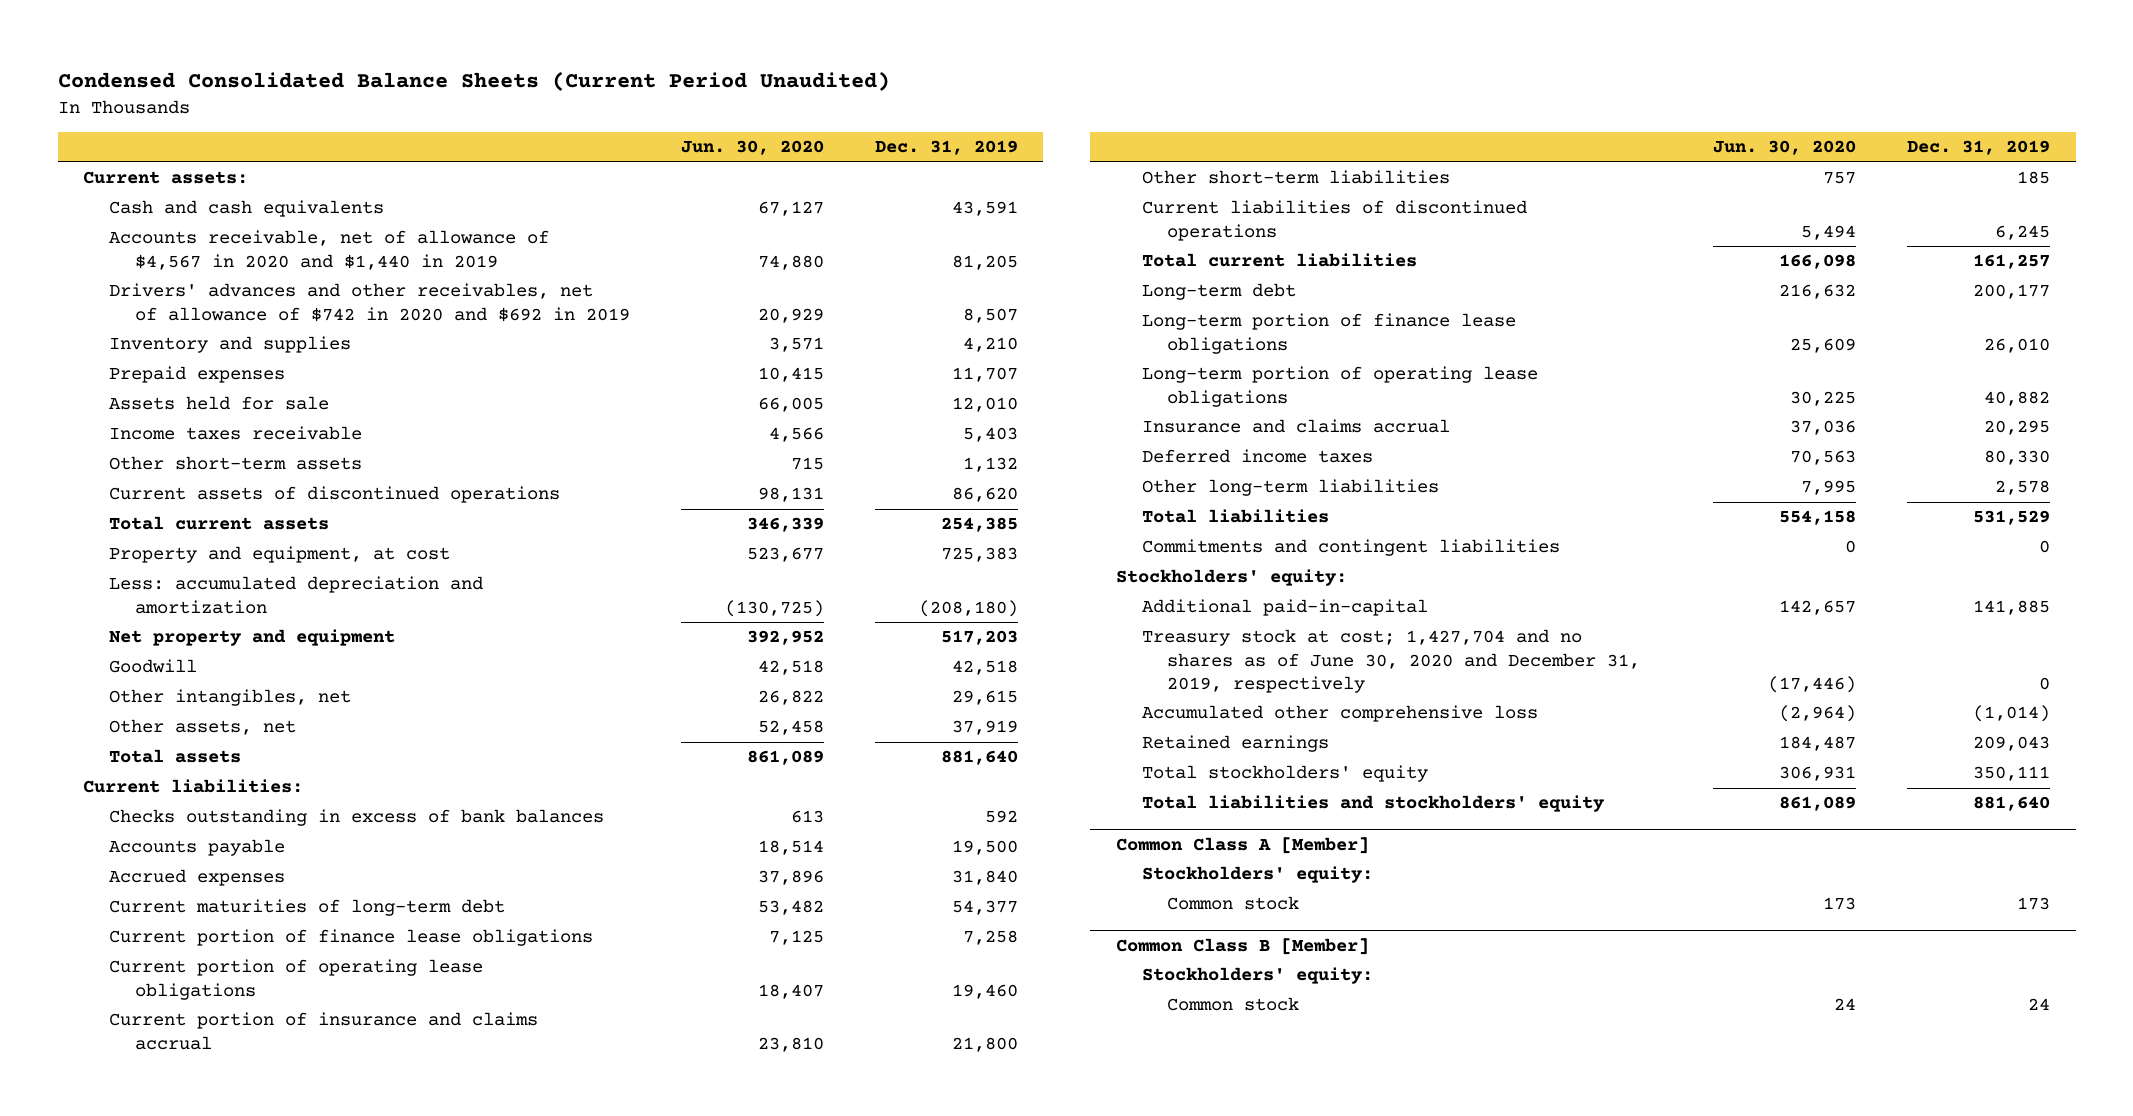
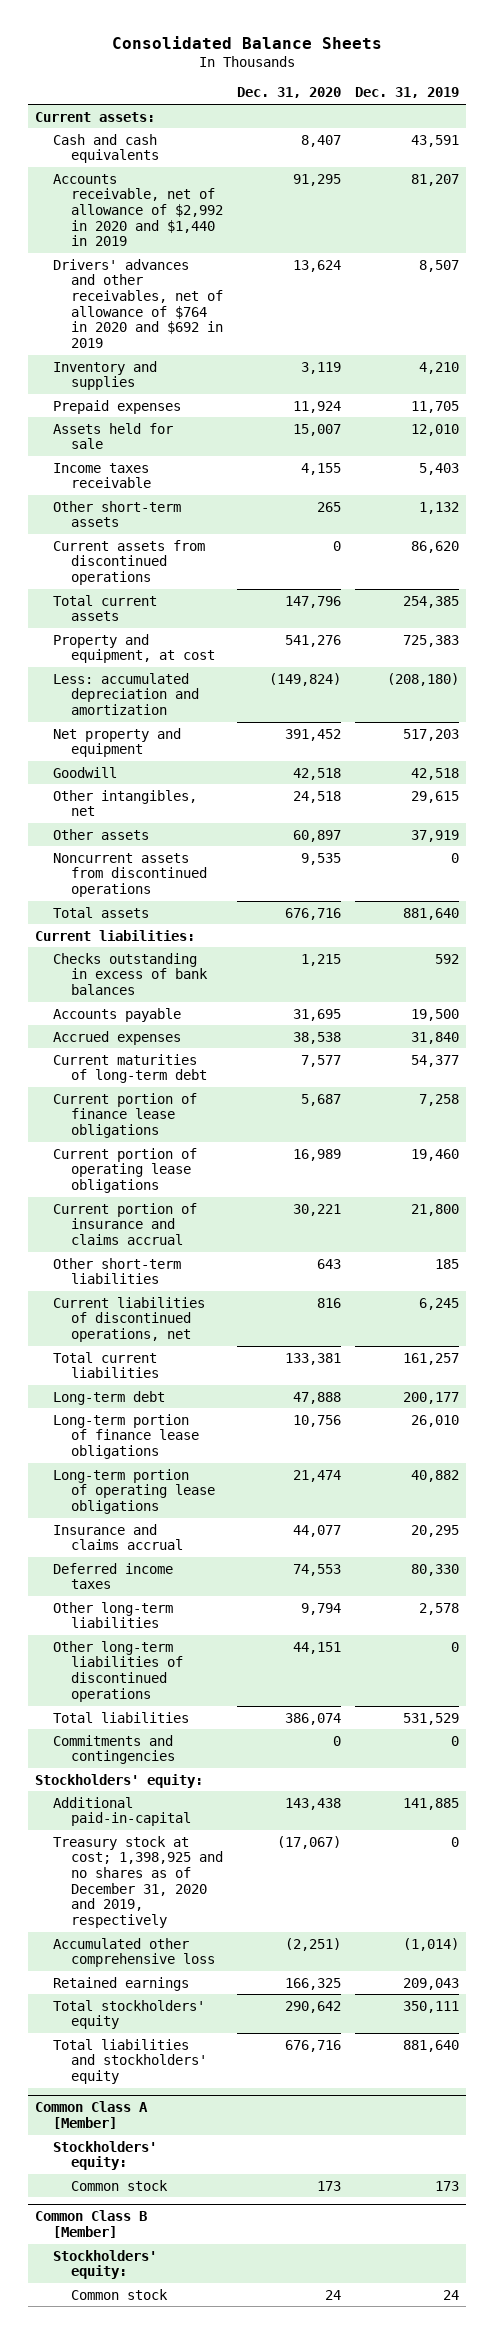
[57,71,890,92] Condensed Consolidated Balance Sheets (Current Period Unaudited) -> [112,36,383,50] Consolidated Balance Sheets
[680,140,824,156] Jun. 30, 2020 -> none
none -> [236,87,341,99] Dec. 31, 2020
[108,230,549,270] Accounts receivable, net of allowance of $4,567 in 2020 and $1,440 in 2019 -> [53,173,223,247] Accounts receivable, net of allowance of $2,992 in 2020 and $1,440 in 2019
[951,254,1018,270] 81,205 -> [410,173,459,186] 81,207
[108,283,630,322] Drivers' advances and other receivables, net of allowance of $742 in 2020 and $692 in 2019 -> [53,258,223,349] Drivers' advances and other receivables, net of allowance of $764 in 2020 and $692 in 2019
[951,367,1018,383] 11,707 -> [410,400,459,413] 11,705
[108,486,560,504] Current assets of discontinued operations -> [53,539,206,585] Current assets from discontinued operations
[108,719,296,736] Other assets, net -> [53,828,150,840] Other assets
none -> [53,852,207,897] Noncurrent assets from discontinued operations
[1141,200,1527,241] Current liabilities of discontinued operations -> [53,1296,206,1342] Current liabilities of discontinued operations, net
none -> [53,1640,183,1702] Other long-term liabilities of discontinued operations
[1141,539,1560,557] Commitments and contingent liabilities -> [53,1734,175,1765] Commitments and contingencies
[1141,629,1641,693] Treasury stock at cost; 1,427,704 and no shares as of June 30, 2020 and December 31, 2019, respectively -> [53,1835,223,1929] Treasury stock at cost; 1,398,925 and no shares as of December 31, 2020 and 2019, respectively

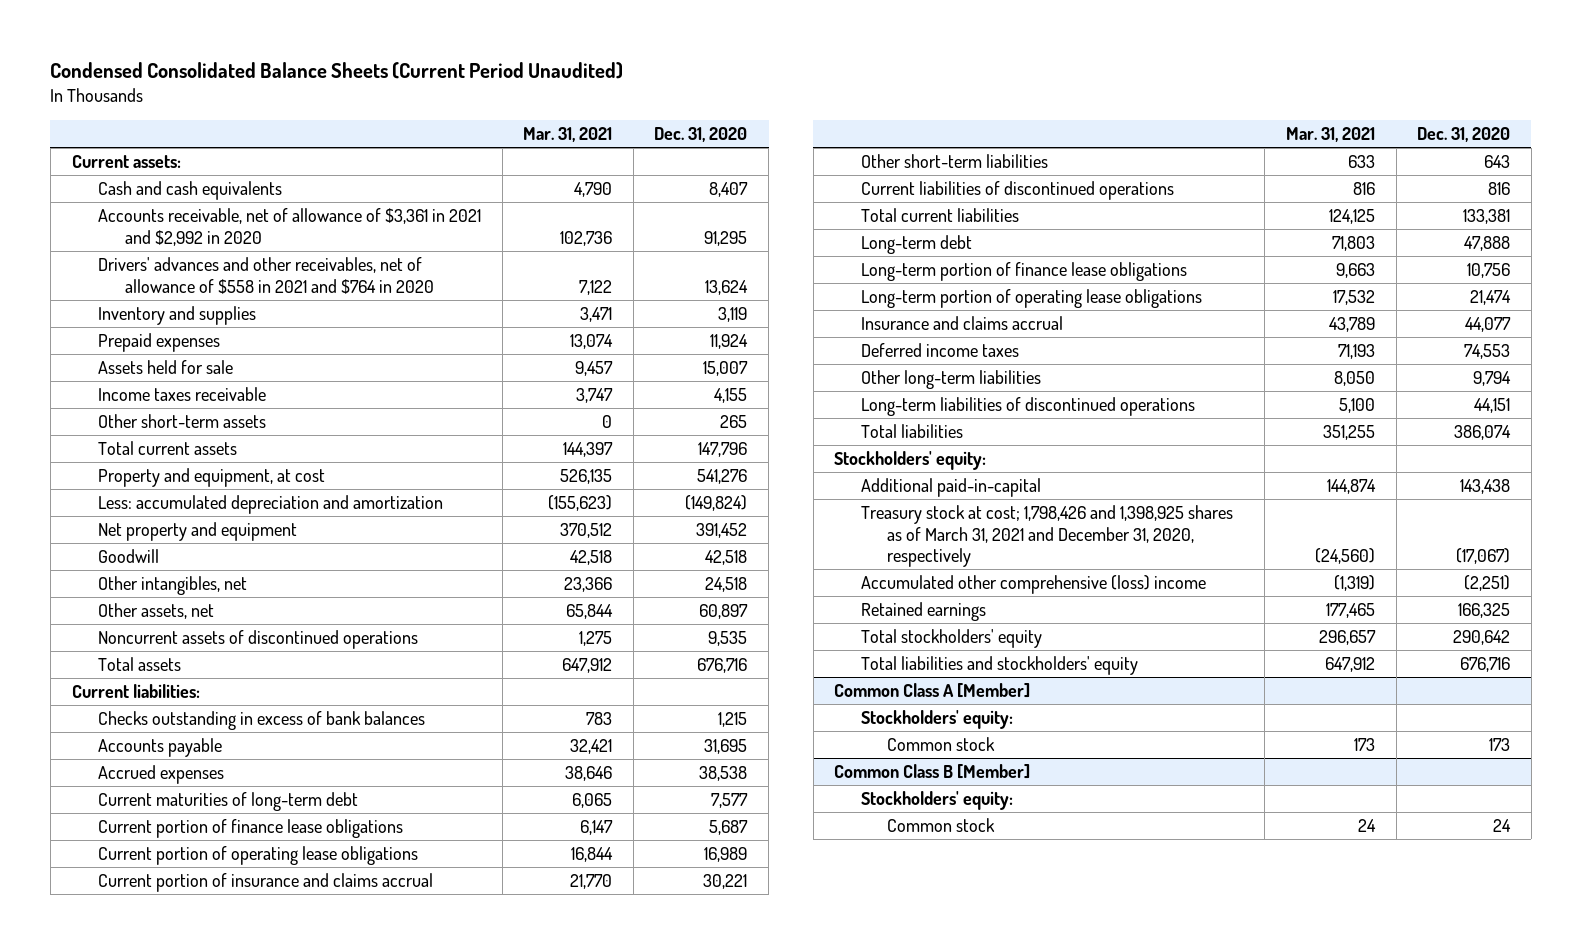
[112,36,383,50] Consolidated Balance Sheets -> [50,62,624,80] Condensed Consolidated Balance Sheets (Current Period Unaudited)
[354,87,459,99] Dec. 31, 2019 -> none
none -> [523,127,613,143] Mar. 31, 2021
[53,173,223,247] Accounts receivable, net of allowance of $2,992 in 2020 and $1,440 in 2019 -> [98,208,482,246] Accounts receivable, net of allowance of $3,361 in 2021 and $2,992 in 2020
[53,258,223,349] Drivers' advances and other receivables, net of allowance of $764 in 2020 and $692 in 2019 -> [98,257,434,294] Drivers' advances and other receivables, net of allowance of $558 in 2021 and $764 in 2020
[53,539,206,585] Current assets from discontinued operations -> none
[53,828,150,840] Other assets -> [98,603,215,620] Other assets, net
[53,852,207,897] Noncurrent assets from discontinued operations -> [98,630,419,650] Noncurrent assets of discontinued operations
[53,1296,206,1342] Current liabilities of discontinued operations, net -> [860,181,1174,201] Current liabilities of discontinued operations
[53,1640,183,1702] Other long-term liabilities of discontinued operations -> [860,397,1195,417] Long-term liabilities of discontinued operations
[53,1734,175,1765] Commitments and contingencies -> none
[53,1835,223,1929] Treasury stock at cost; 1,398,925 and no shares as of December 31, 2020 and 2019, respectively -> [860,505,1233,568] Treasury stock at cost; 1,798,426 and 1,398,925 shares as of March 31, 2021 and December 31, 2020, respectively
[53,1937,215,1968] Accumulated other comprehensive loss -> [860,575,1206,595] Accumulated other comprehensive (loss) income

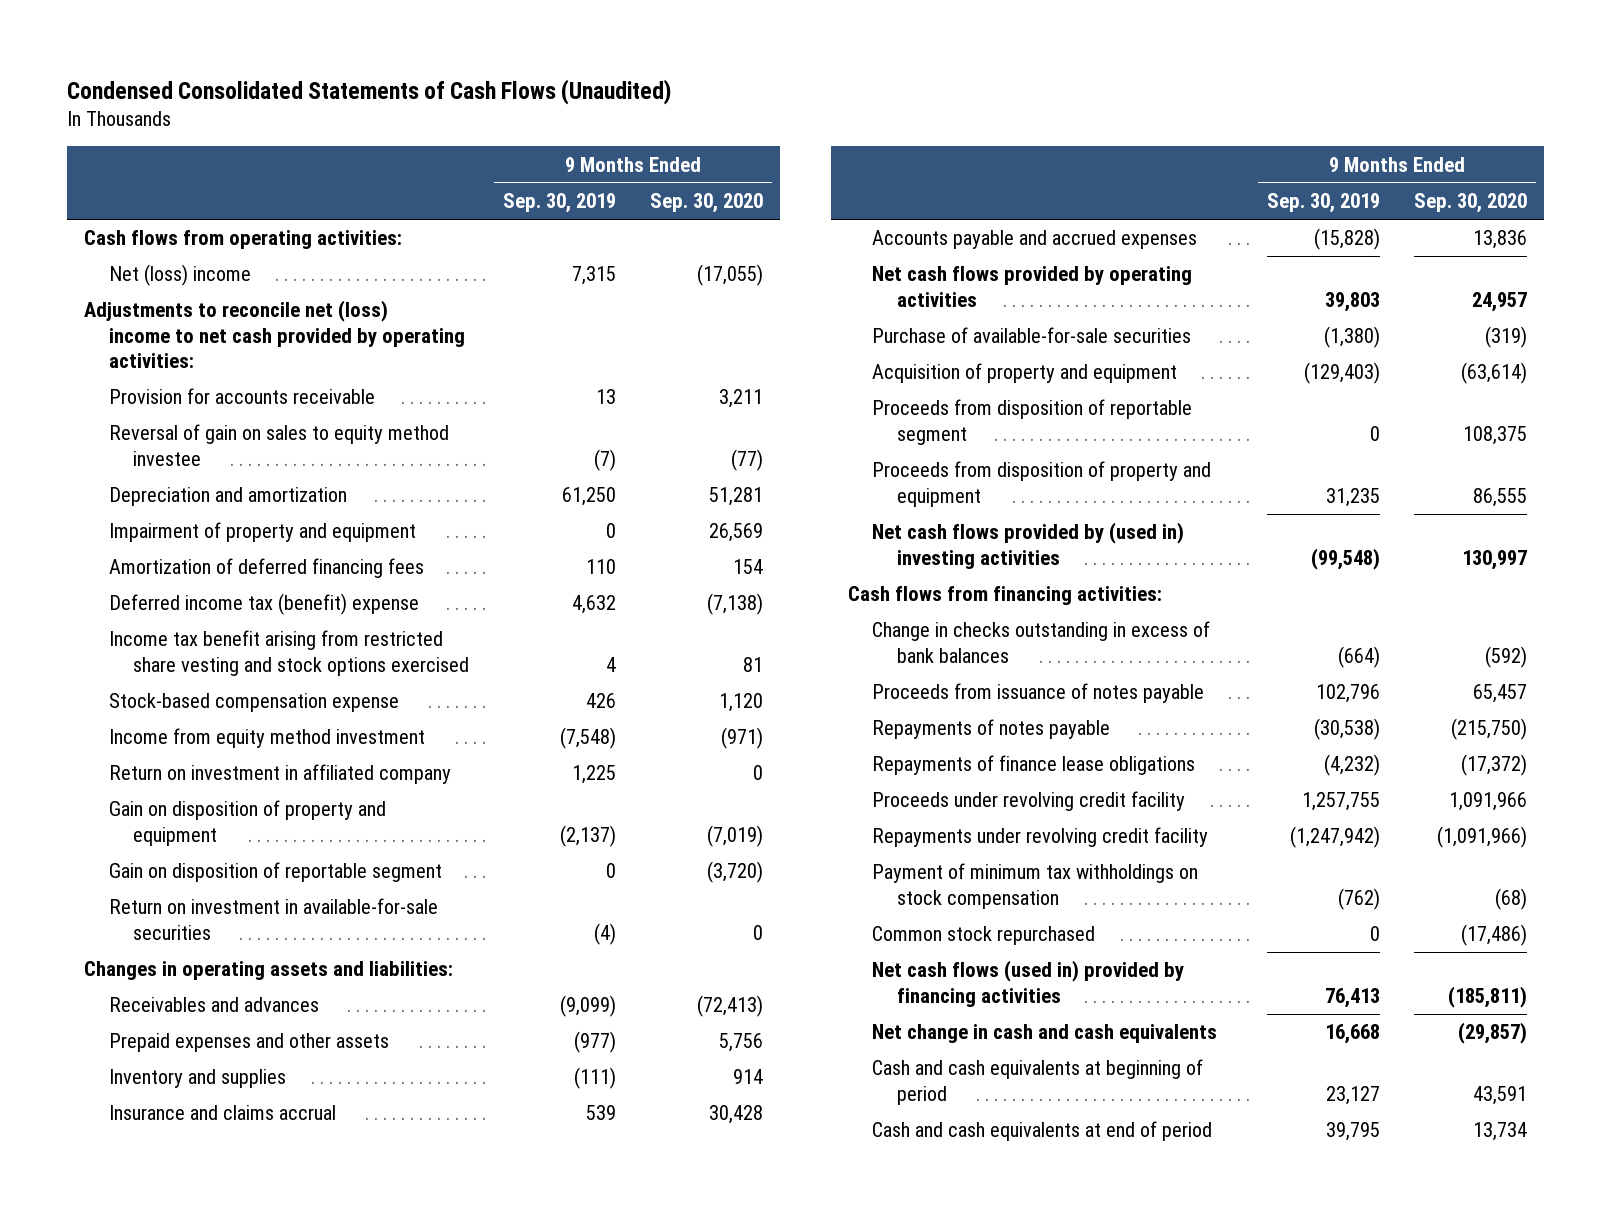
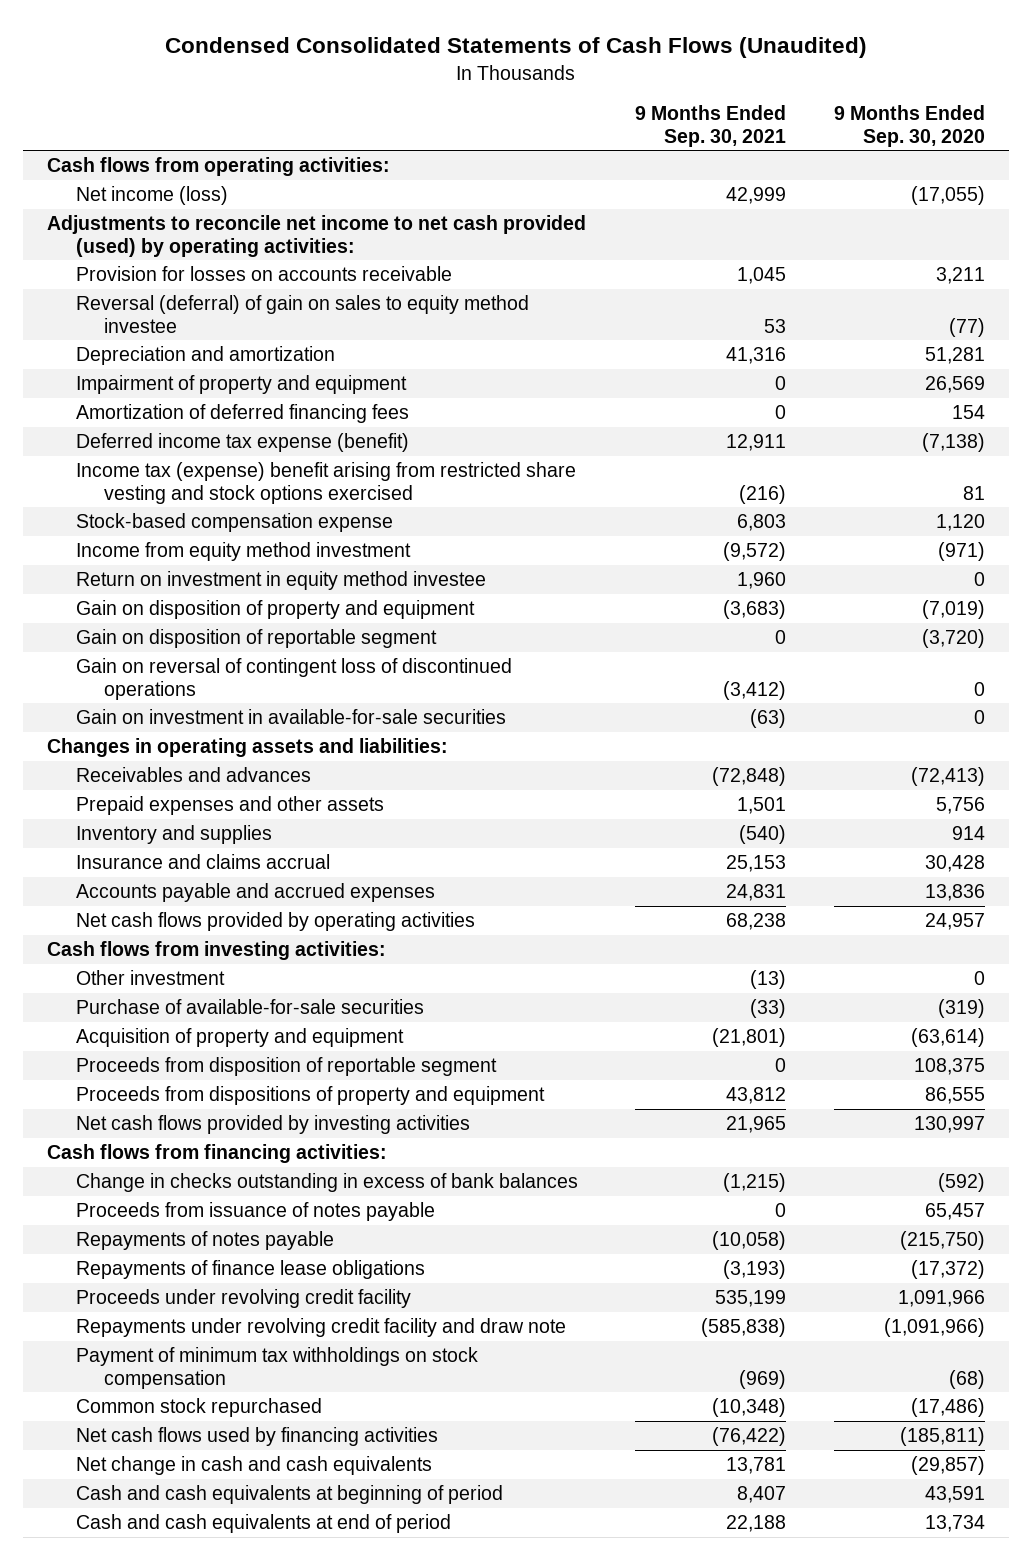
[503,193,617,214] Sep. 30, 2019 -> none
none -> [634,105,786,147] 9 Months Ended Sep. 30, 2021
[108,264,251,287] Net (loss) income -> [75,186,228,206] Net income (loss)
[84,300,465,369] Adjustments to reconcile net (loss) income to net cash provided by operating activities: -> [47,215,587,257] Adjustments to reconcile net income to net cash provided (used) by operating activities:
[108,388,375,405] Provision for accounts receivable -> [75,266,452,282] Provision for losses on accounts receivable
[108,424,449,466] Reversal of gain on sales to equity method investee -> [75,295,529,333] Reversal (deferral) of gain on sales to equity method investee
[108,593,419,616] Deferred income tax (benefit) expense -> [75,433,409,453] Deferred income tax expense (benefit)
[108,630,469,676] Income tax benefit arising from restricted share vesting and stock options exercised -> [75,462,576,504] Income tax (expense) benefit arising from restricted share vesting and stock options exercised
[108,764,451,785] Return on investment in affiliated company -> none
none -> [75,571,486,591] Return on investment in equity method investee
none -> [75,658,512,700] Gain on reversal of contingent loss of discontinued operations
[108,898,438,940] Return on investment in available-for-sale securities -> [75,709,506,725] Gain on investment in available-for-sale securities
none -> [47,941,387,961] Cash flows from investing activities:
none -> [75,970,225,986] Other investment
[872,461,1212,507] Proceeds from disposition of property and equipment -> [75,1086,545,1106] Proceeds from dispositions of property and equipment
[872,522,1185,569] Net cash flows provided by (used in) investing activities -> [75,1115,470,1135] Net cash flows provided by investing activities
[872,827,1209,848] Repayments under revolving credit facility -> [75,1318,566,1338] Repayments under revolving credit facility and draw note
[872,960,1185,1007] Net cash flows (used in) provided by financing activities -> [75,1427,438,1447] Net cash flows used by financing activities

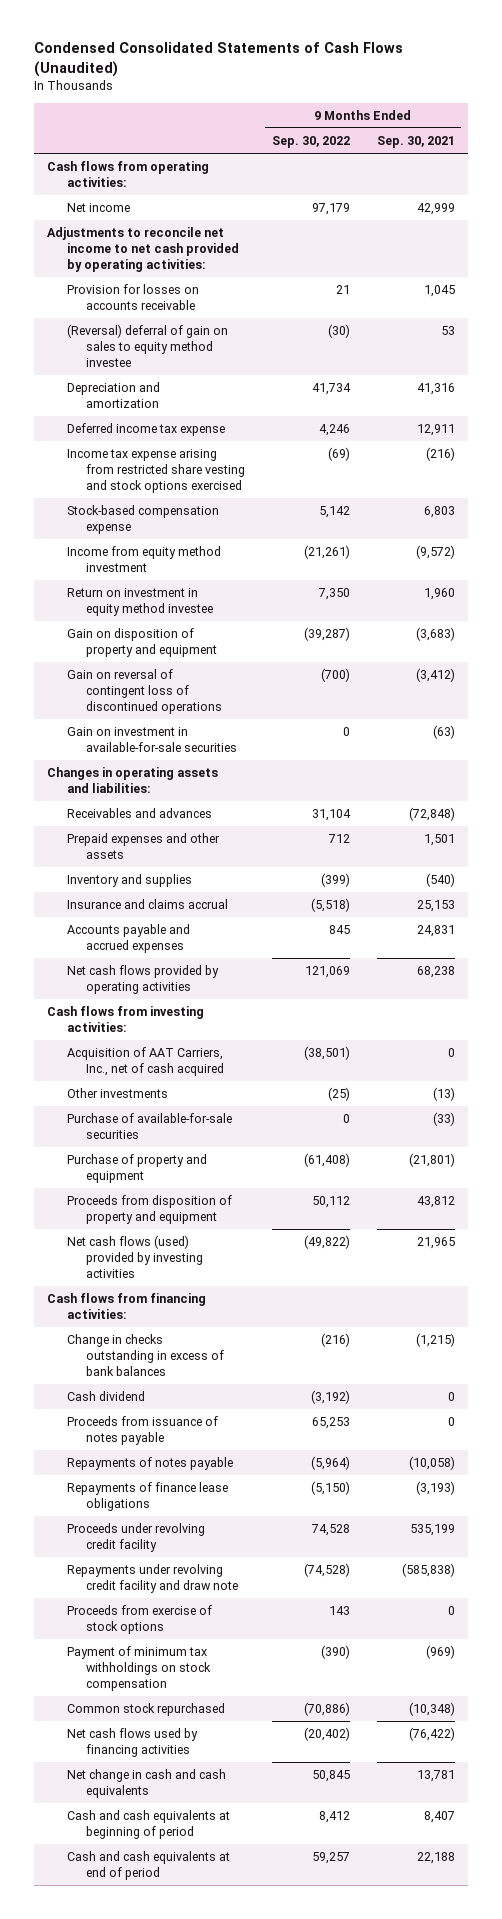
[834,105,986,147] 9 Months Ended Sep. 30, 2020 -> none
none -> [271,136,350,149] Sep. 30, 2022
[75,186,228,206] Net income (loss) -> [66,203,130,213] Net income
[47,215,587,257] Adjustments to reconcile net income to net cash provided (used) by operating activities: -> [47,227,239,272] Adjustments to reconcile net income to net cash provided by operating activities:
[75,295,529,333] Reversal (deferral) of gain on sales to equity method investee -> [66,324,228,367] (Reversal) deferral of gain on sales to equity method investee
[75,375,407,395] Impairment of property and equipment -> none
[75,404,409,424] Amortization of deferred financing fees -> none
[75,433,409,453] Deferred income tax expense (benefit) -> [66,423,225,437] Deferred income tax expense
[75,462,576,504] Income tax (expense) benefit arising from restricted share vesting and stock options exercised -> [66,449,246,493] Income tax expense arising from restricted share vesting and stock options exercised
[75,629,437,649] Gain on disposition of reportable segment -> none
none -> [66,1047,225,1077] Acquisition of AAT Carriers, Inc., net of cash acquired
[75,970,225,986] Other investment -> [66,1088,168,1099] Other investments
[75,1057,497,1077] Proceeds from disposition of reportable segment -> none
[75,1028,404,1048] Acquisition of property and equipment -> [66,1154,207,1184] Purchase of property and equipment
[75,1086,545,1106] Proceeds from dispositions of property and equipment -> [66,1195,232,1225] Proceeds from disposition of property and equipment
[75,1115,470,1135] Net cash flows provided by investing activities -> [66,1235,204,1278] Net cash flows (used) provided by investing activities
none -> [66,1391,145,1402] Cash dividend
none -> [66,1605,212,1635] Proceeds from exercise of stock options

